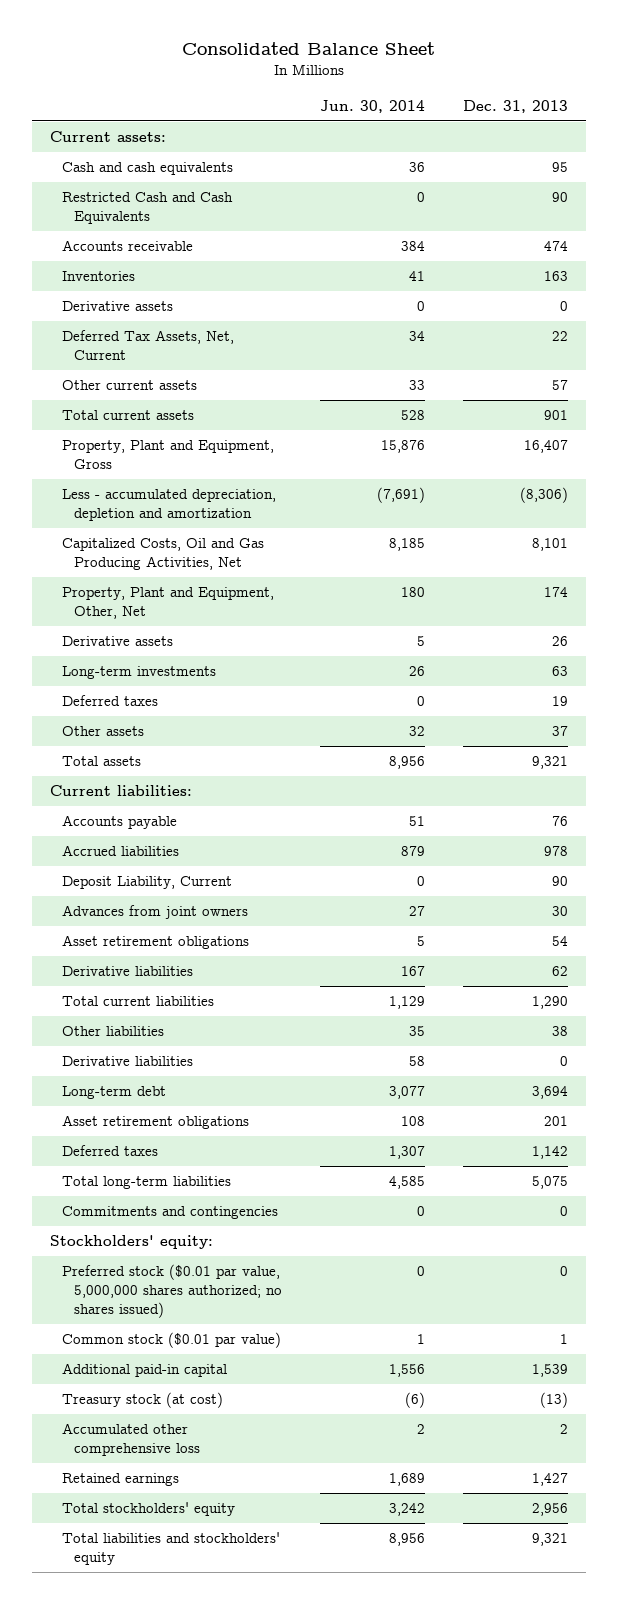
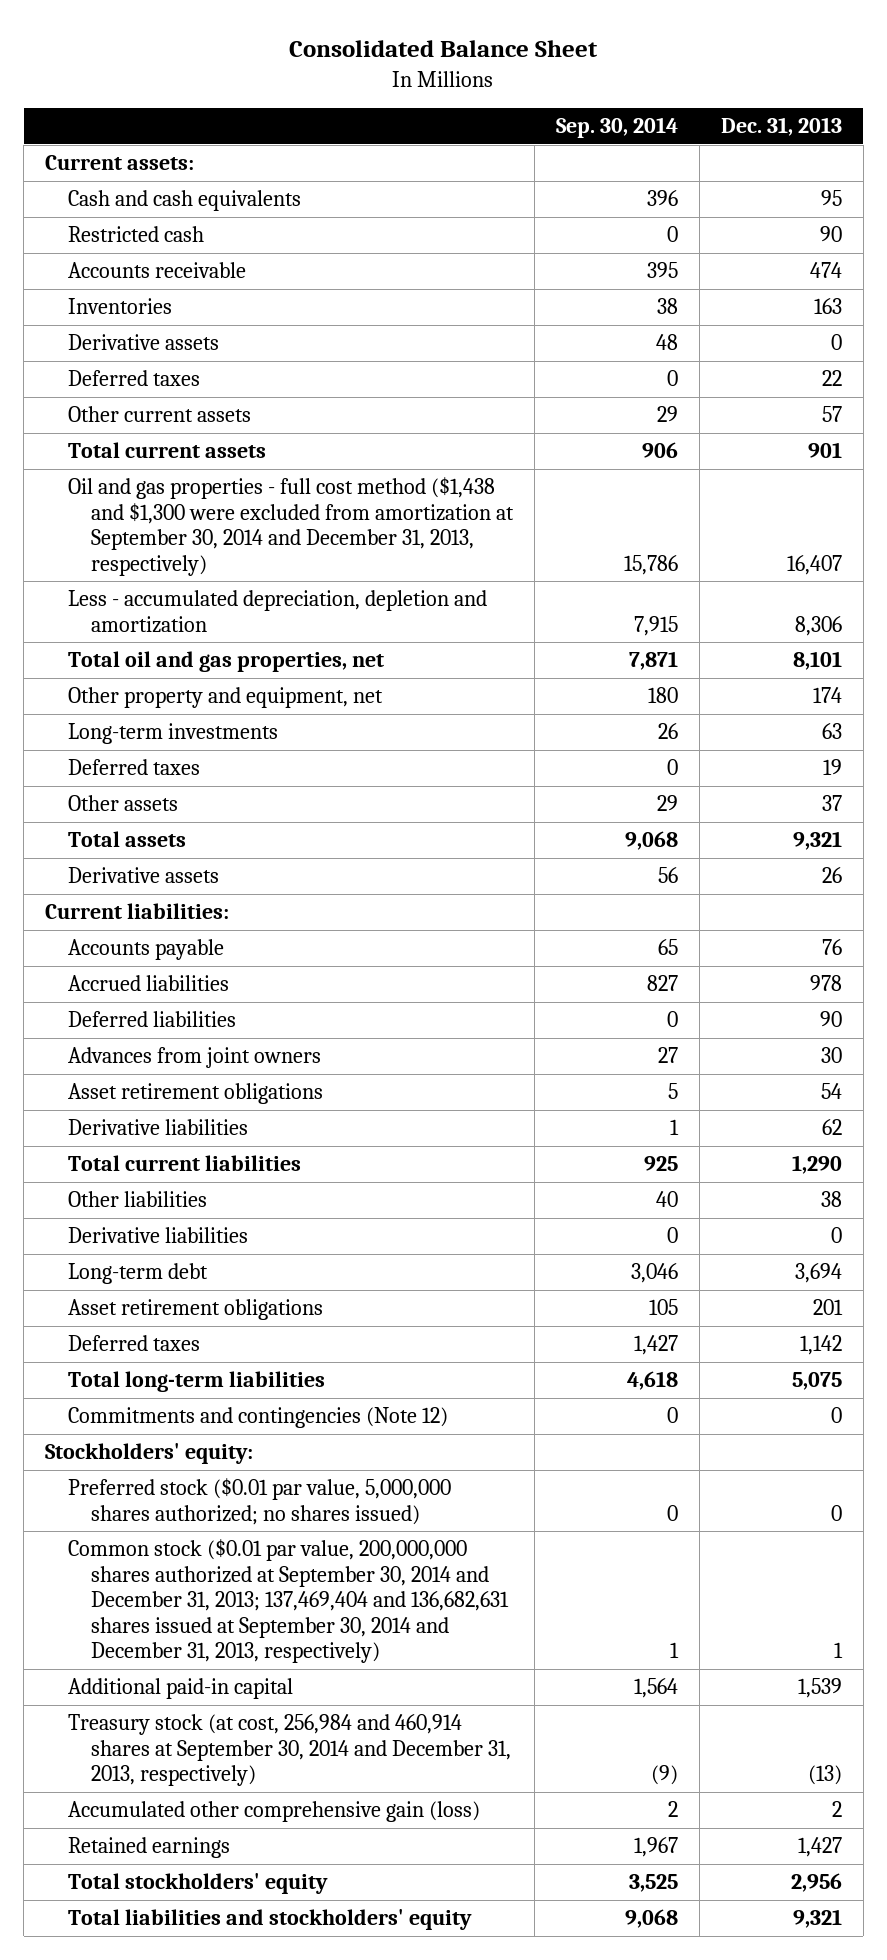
[319,99,425,113] Jun. 30, 2014 -> none
none -> [555,117,678,139] Sep. 30, 2014
[62,192,234,225] Restricted Cash and Cash Equivalents -> [67,226,204,243] Restricted cash
[62,330,235,361] Deferred Tax Assets, Net, Current -> [67,370,200,387] Deferred taxes
[62,440,275,470] Property, Plant and Equipment, Gross -> [67,477,514,576] Oil and gas properties - full cost method ($1,438 and $1,300 were excluded from amortization at September 30, 2014 and December 31, 2013, respectively)
[519,487,568,504] (8,306) -> [794,615,842,636] 8,306
[62,538,265,571] Capitalized Costs, Oil and Gas Producing Activities, Net -> [67,651,384,673] Total oil and gas properties, net
[62,587,275,620] Property, Plant and Equipment, Other, Net -> [67,687,383,709] Other property and equipment, net
[62,636,174,647] Derivative assets -> [67,867,219,884] Derivative assets
[62,876,233,890] Deposit Liability, Current -> [67,1011,236,1028] Deferred liabilities
[62,1206,279,1220] Commitments and contingencies -> [67,1407,448,1429] Commitments and contingencies (Note 12)
[62,1332,282,1349] Common stock ($0.01 par value) -> [67,1539,509,1664] Common stock ($0.01 par value, 200,000,000 shares authorized at September 30, 2014 and December 31, 2013; 137,469,404 and 136,682,631 shares issued at September 30, 2014 and December 31, 2013, respectively)
[62,1392,224,1409] Treasury stock (at cost) -> [67,1714,511,1787] Treasury stock (at cost, 256,984 and 460,914 shares at September 30, 2014 and December 31, 2013, respectively)
[62,1423,201,1457] Accumulated other comprehensive loss -> [67,1801,480,1823] Accumulated other comprehensive gain (loss)

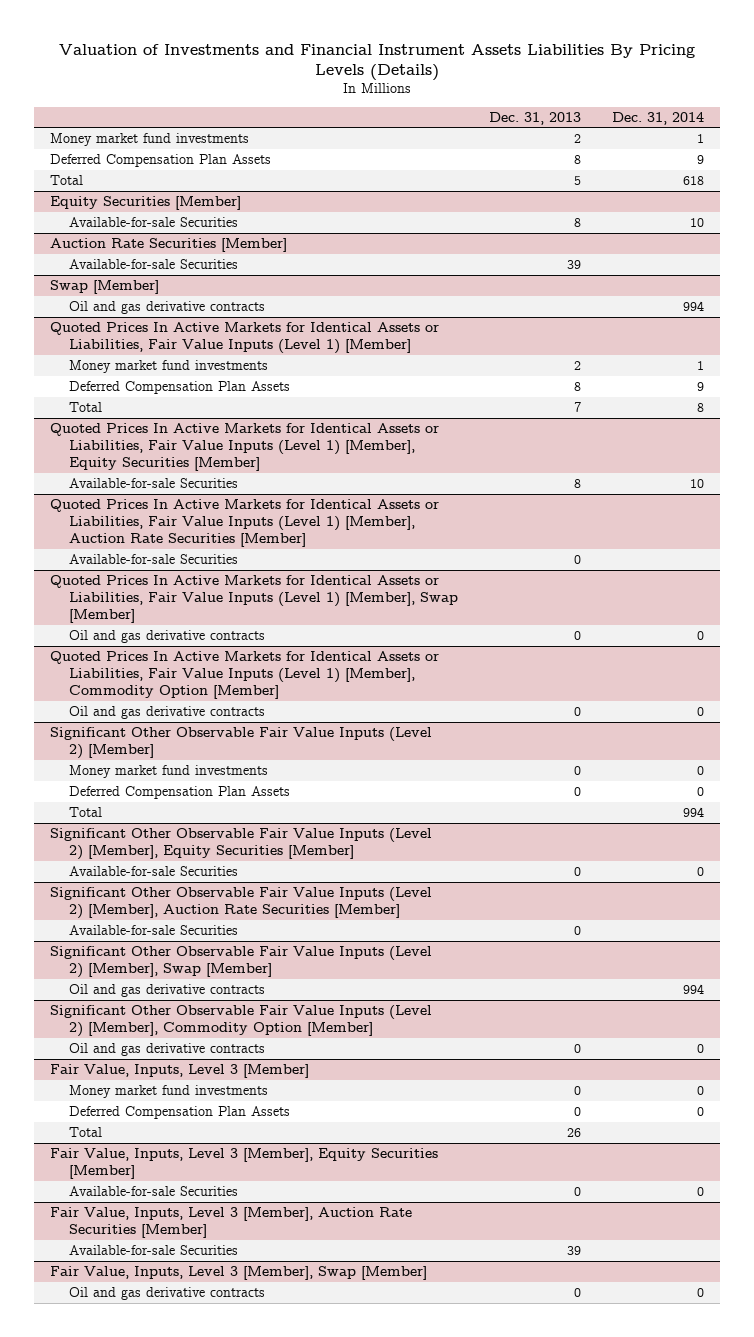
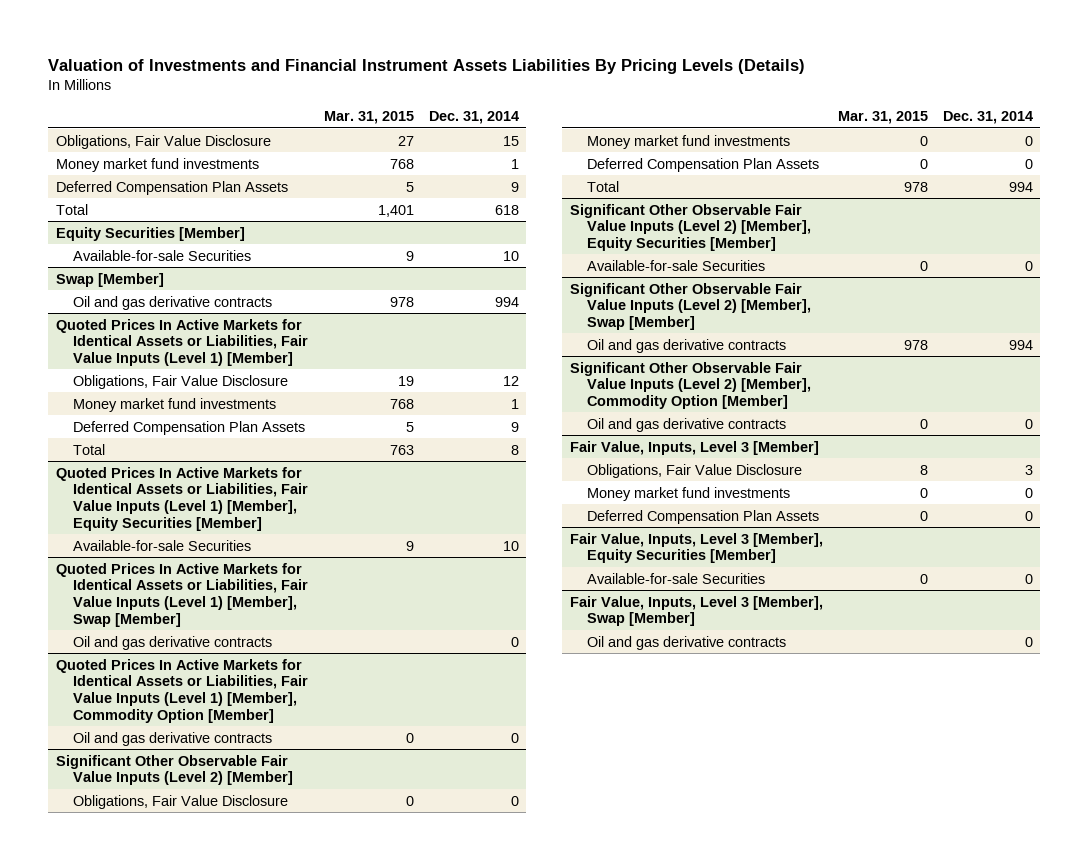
[489,111,582,125] Dec. 31, 2013 -> none
none -> [323,111,414,125] Mar. 31, 2015
none -> [55,134,271,149] Obligations, Fair Value Disclosure
[49,238,287,253] Auction Rate Securities [Member] -> none
[69,259,239,270] Available-for-sale Securities -> none
none -> [73,374,289,389] Obligations, Fair Value Disclosure
[49,499,439,548] Quoted Prices In Active Markets for Identical Assets or Liabilities, Fair Value Inputs (Level 1) [Member], Auction Rate Securities [Member] -> none
[69,554,239,565] Available-for-sale Securities -> none
none -> [73,794,289,809] Obligations, Fair Value Disclosure
[49,887,432,920] Significant Other Observable Fair Value Inputs (Level 2) [Member], Auction Rate Securities [Member] -> none
[69,925,239,936] Available-for-sale Securities -> none
none -> [586,463,802,478] Obligations, Fair Value Disclosure
[69,1127,103,1138] Total -> none
[49,1207,412,1239] Fair Value, Inputs, Level 3 [Member], Auction Rate Securities [Member] -> none
[69,1245,239,1256] Available-for-sale Securities -> none

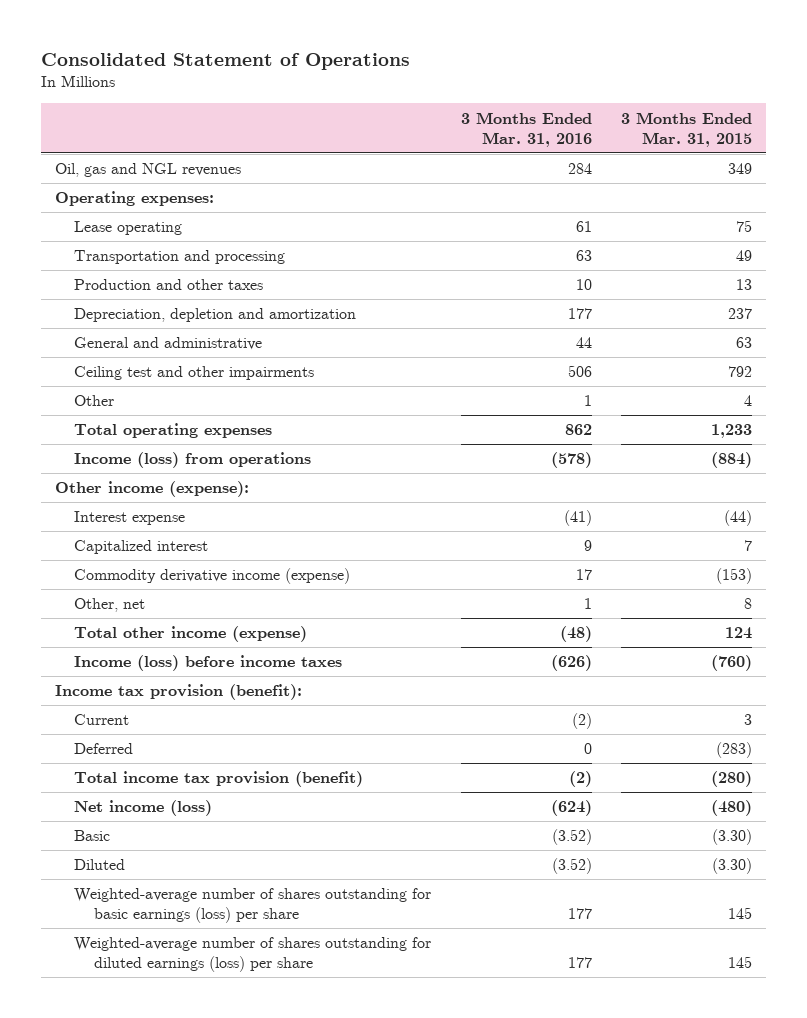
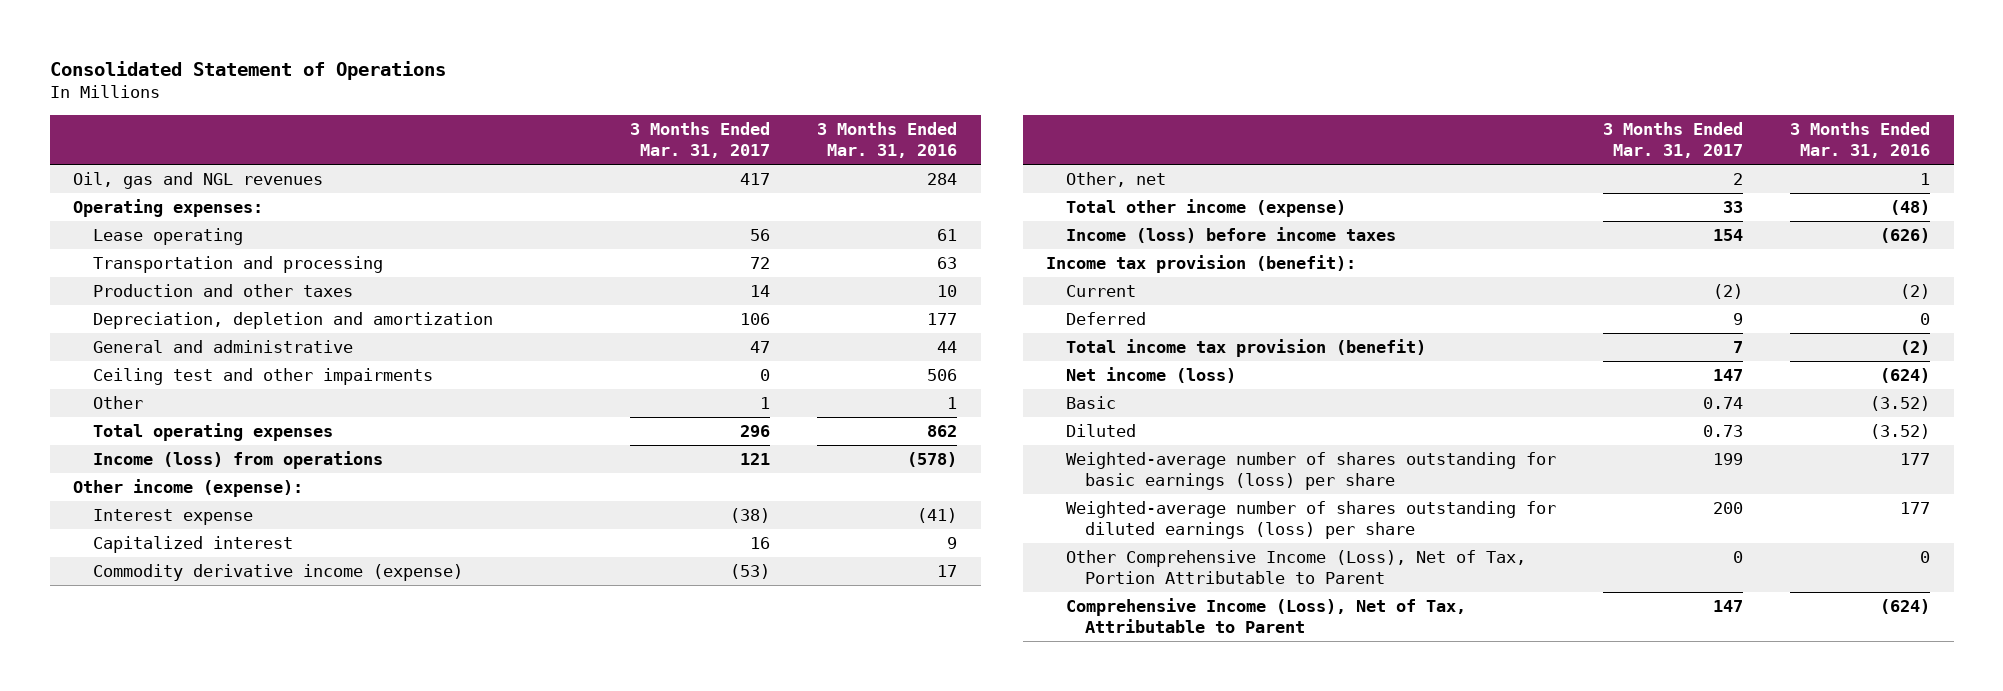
[620,111,752,147] 3 Months Ended Mar. 31, 2015 -> none
none -> [629,122,770,159] 3 Months Ended Mar. 31, 2017
none -> [1065,550,1526,585] Other Comprehensive Income (Loss), Net of Tax, Portion Attributable to Parent
none -> [1065,598,1466,634] Comprehensive Income (Loss), Net of Tax, Attributable to Parent

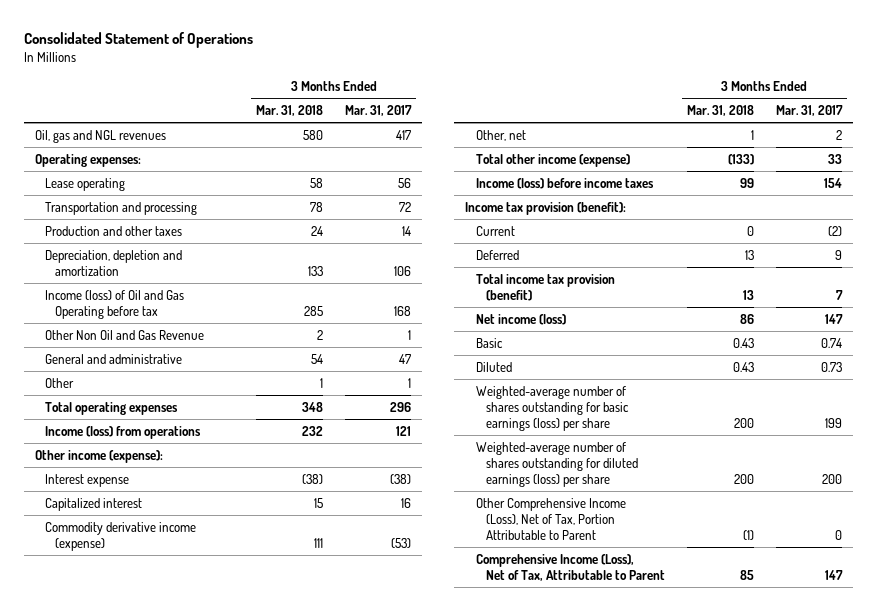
[817,122,958,159] 3 Months Ended Mar. 31, 2016 -> none
none -> [256,105,324,117] Mar. 31, 2018
none -> [44,289,184,320] Income (loss) of Oil and Gas Operating before tax
none -> [44,329,204,340] Other Non Oil and Gas Revenue
[92,368,433,386] Ceiling test and other impairments -> none

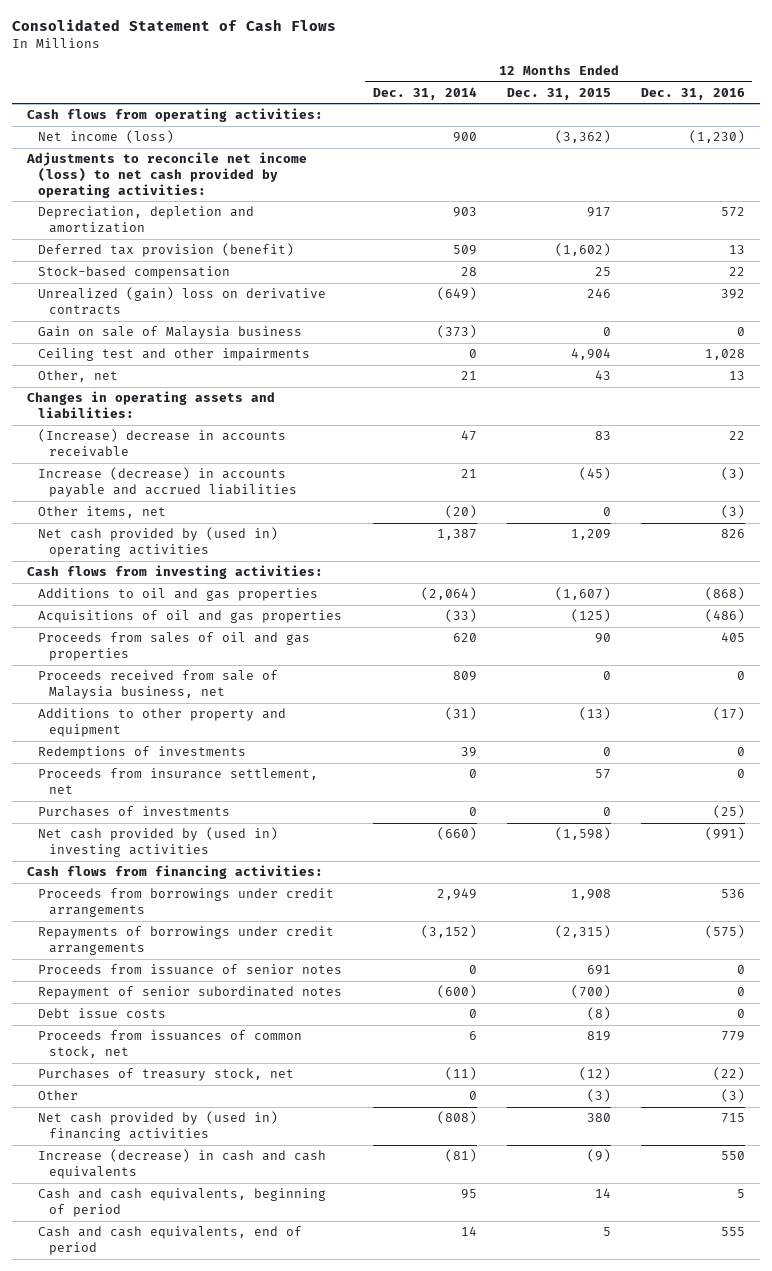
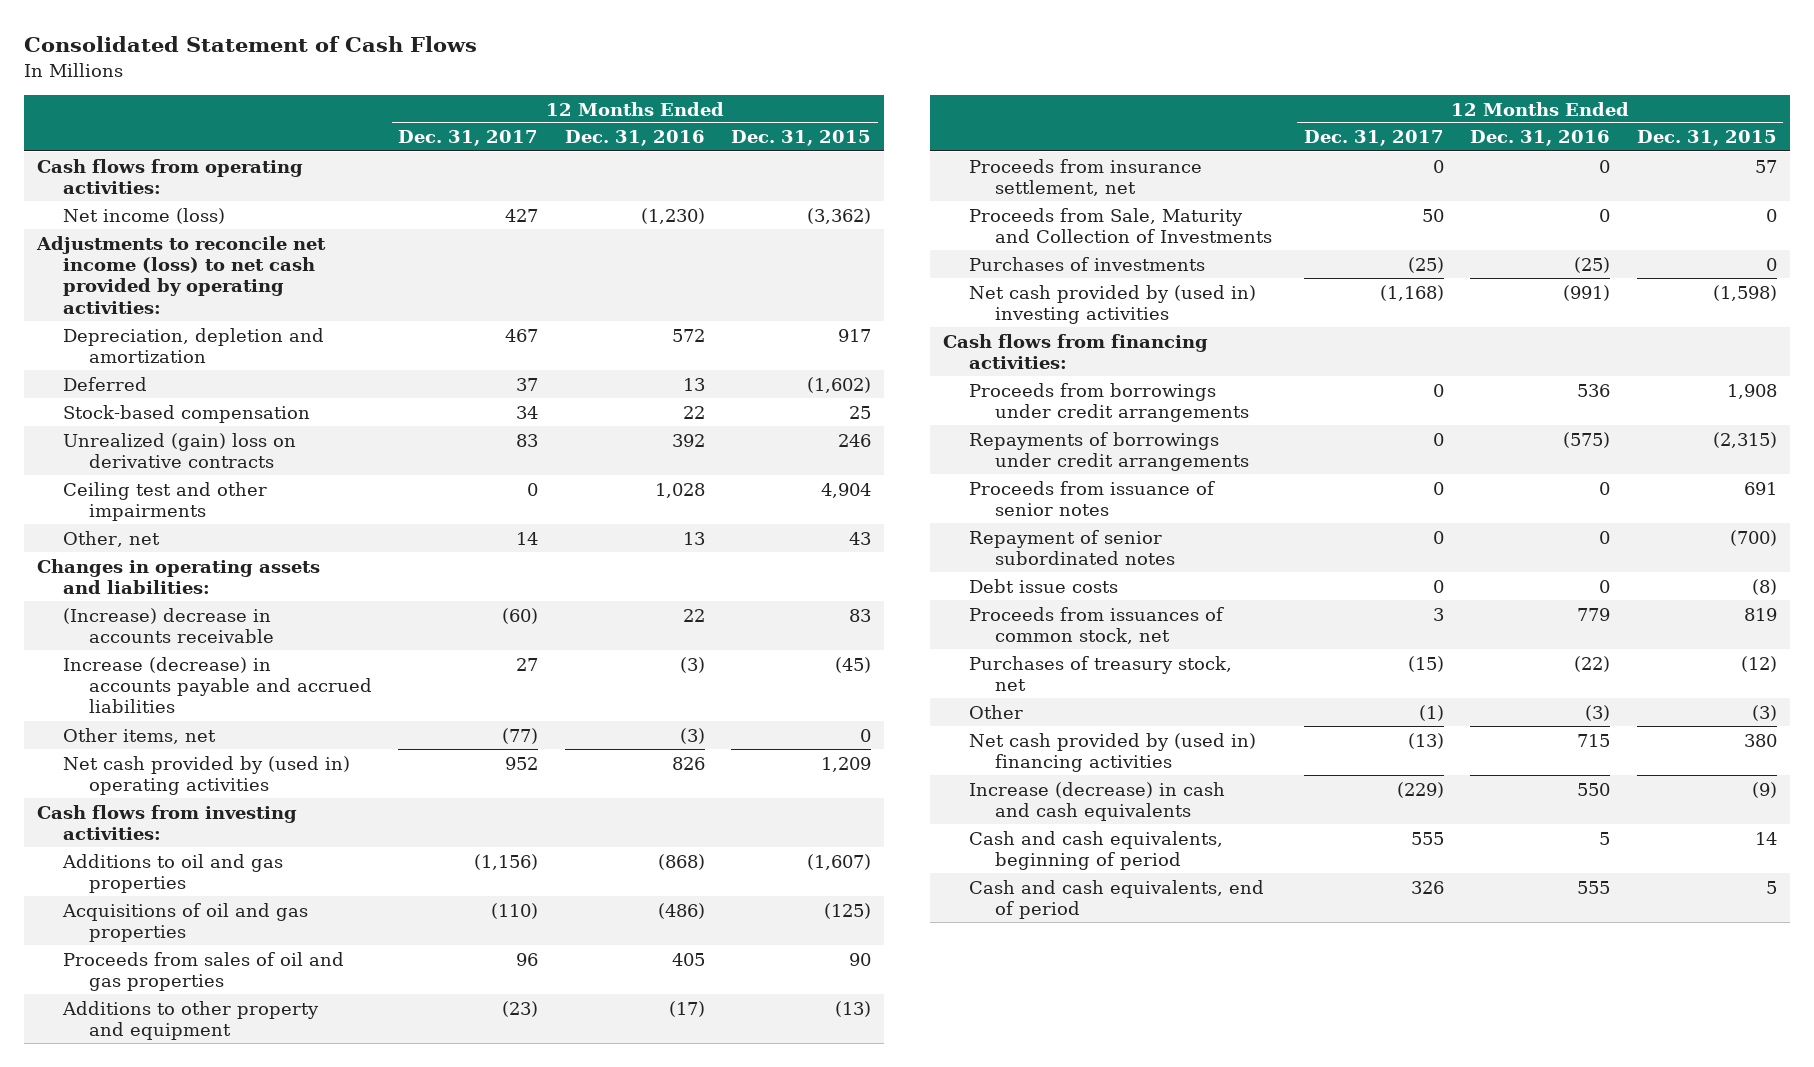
[372,86,477,100] Dec. 31, 2014 -> none
none -> [398,130,539,147] Dec. 31, 2017
[38,243,295,258] Deferred tax provision (benefit) -> [63,376,148,391] Deferred
[38,326,303,340] Gain on sale of Malaysia business -> none
[38,670,279,700] Proceeds received from sale of Malaysia business, net -> none
[38,746,247,760] Redemptions of investments -> none
none -> [968,207,1272,243] Proceeds from Sale, Maturity and Collection of Investments

